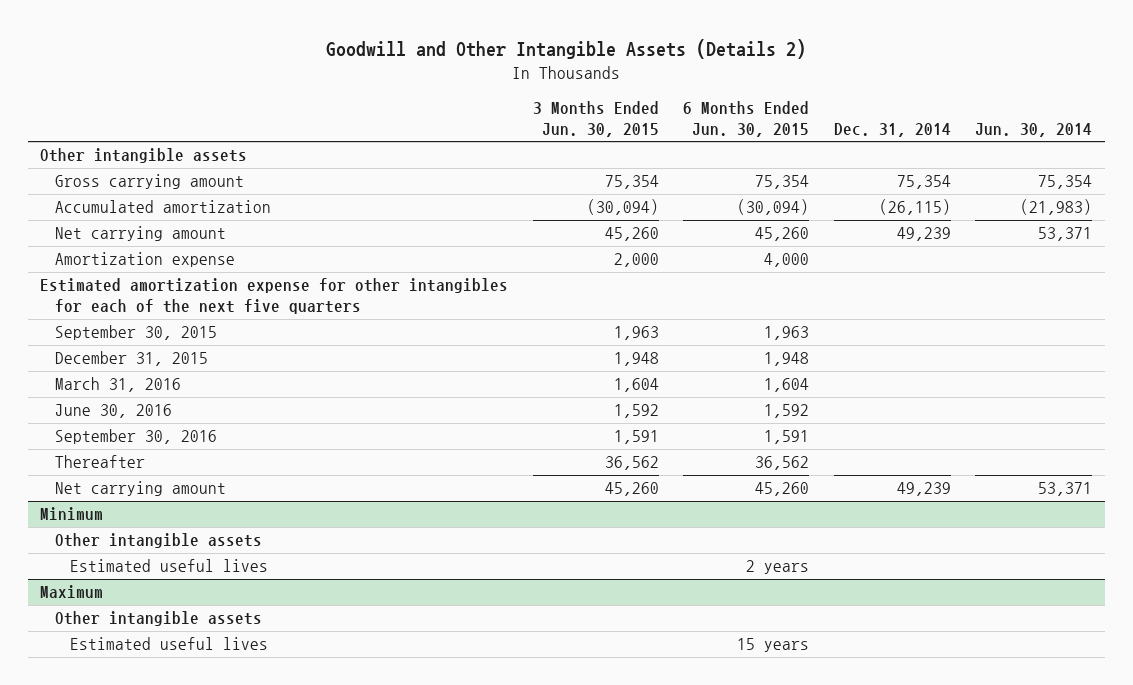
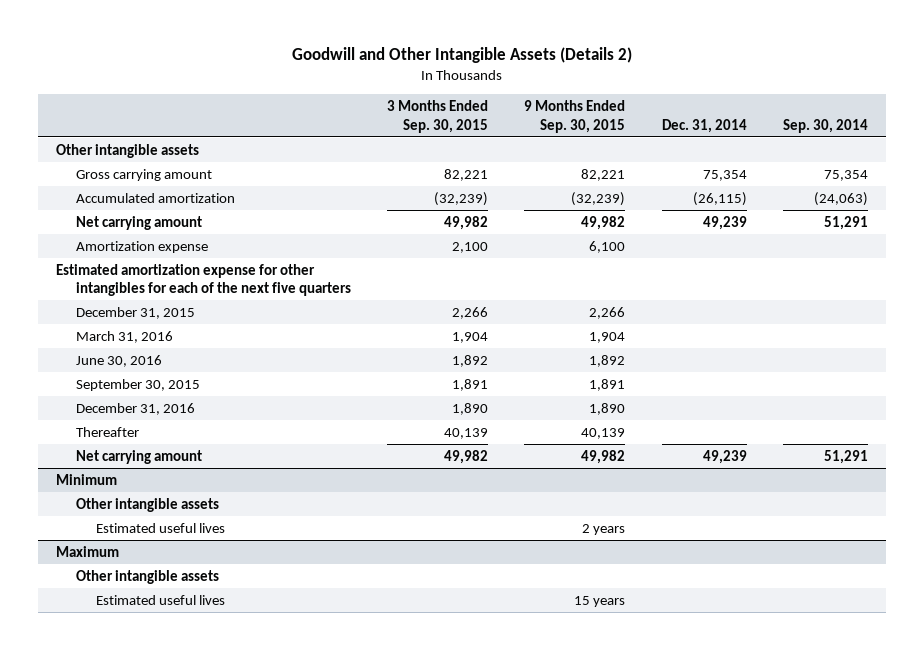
[532,100,659,137] 3 Months Ended Jun. 30, 2015 -> none
[683,100,810,137] 6 Months Ended Jun. 30, 2015 -> none
[975,122,1093,137] Jun. 30, 2014 -> none
none -> [387,100,489,133] 3 Months Ended Sep. 30, 2015
none -> [524,100,626,133] 9 Months Ended Sep. 30, 2015
none -> [782,118,868,133] Sep. 30, 2014
[54,429,217,445] September 30, 2016 -> none
[54,325,217,341] September 30, 2015 -> [75,378,200,391] September 30, 2015
none -> [75,402,195,415] December 31, 2016

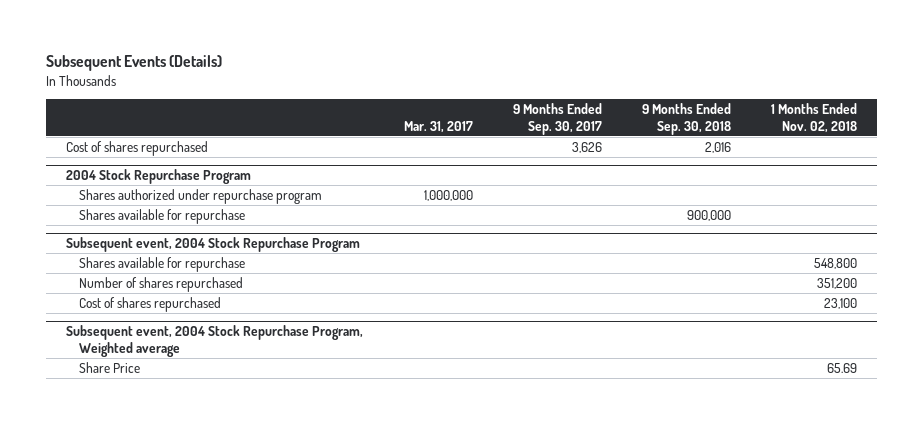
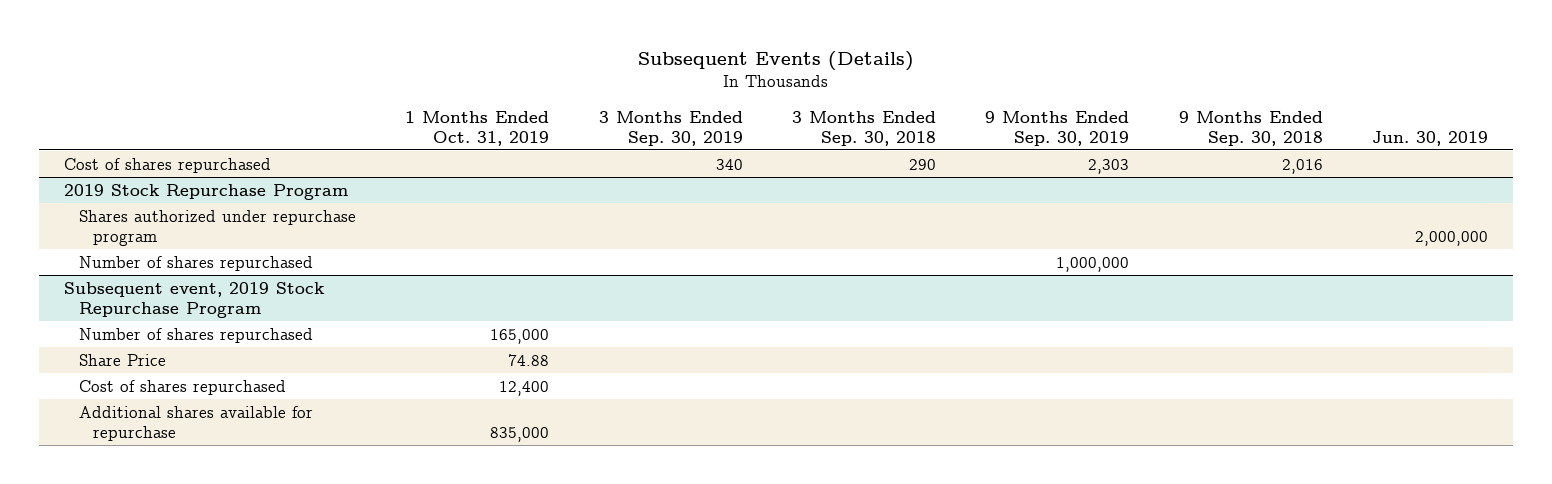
[403,120,473,133] Mar. 31, 2017 -> none
[512,103,602,135] 9 Months Ended Sep. 30, 2017 -> none
[771,103,858,133] 1 Months Ended Nov. 02, 2018 -> none
none -> [405,110,550,146] 1 Months Ended Oct. 31, 2019
none -> [598,110,743,146] 3 Months Ended Sep. 30, 2019
none -> [792,110,937,146] 3 Months Ended Sep. 30, 2018
none -> [985,110,1130,146] 9 Months Ended Sep. 30, 2019
none -> [1372,130,1489,146] Jun. 30, 2019
[66,169,252,185] 2004 Stock Repurchase Program -> none
[78,189,322,205] Shares authorized under repurchase program -> none
[78,209,245,225] Shares available for repurchase -> none
[78,257,245,273] Shares available for repurchase -> none
none -> [63,183,348,200] 2019 Stock Repurchase Program
none -> [78,209,356,246] Shares authorized under repurchase program
none -> [78,255,313,271] Number of shares repurchased
[66,237,361,253] Subsequent event, 2004 Stock Repurchase Program -> [63,281,325,318] Subsequent event, 2019 Stock Repurchase Program
none -> [78,353,166,366] Share Price
[66,325,364,357] Subsequent event, 2004 Stock Repurchase Program, Weighted average -> none
[78,362,140,374] Share Price -> none
none -> [78,405,313,441] Additional shares available for repurchase

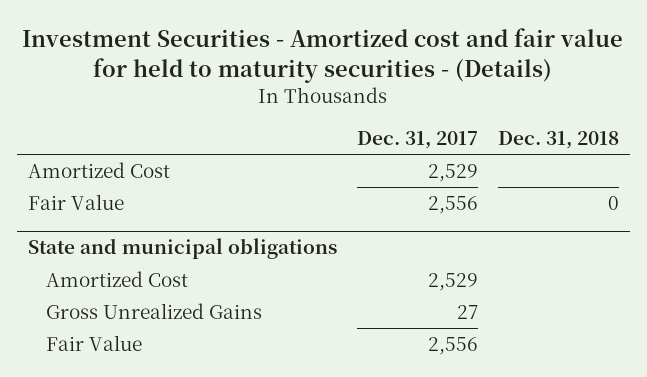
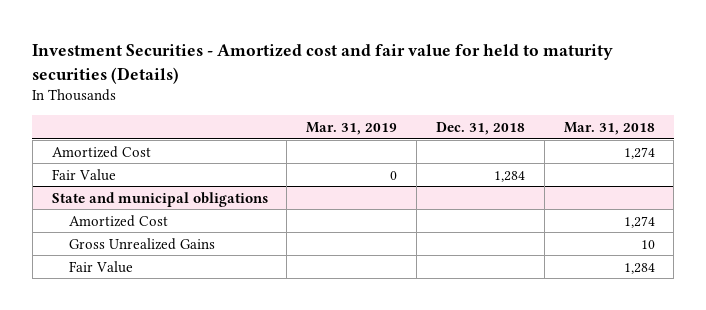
[22,28,624,83] Investment Securities - Amortized cost and fair value for held to maturity securities - (Details) -> [32,43,614,84] Investment Securities - Amortized cost and fair value for held to maturity securities (Details)
[356,131,478,150] Dec. 31, 2017 -> none
none -> [306,122,398,136] Mar. 31, 2019
none -> [563,122,655,136] Mar. 31, 2018
[608,196,620,211] 0 -> [493,170,525,182] 1,284

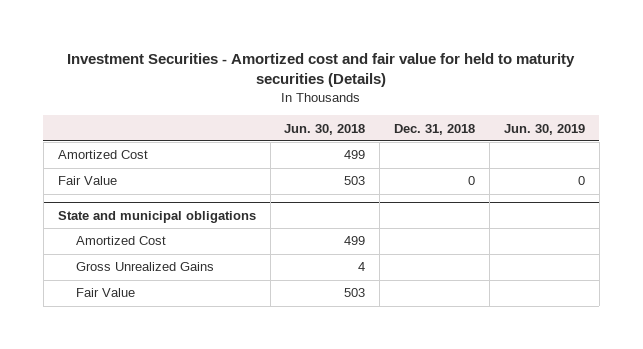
[306,122,398,136] Mar. 31, 2019 -> none
[563,122,655,136] Mar. 31, 2018 -> none
none -> [284,123,366,135] Jun. 30, 2018
none -> [503,123,585,135] Jun. 30, 2019
[493,170,525,182] 1,284 -> [468,176,476,186] 0

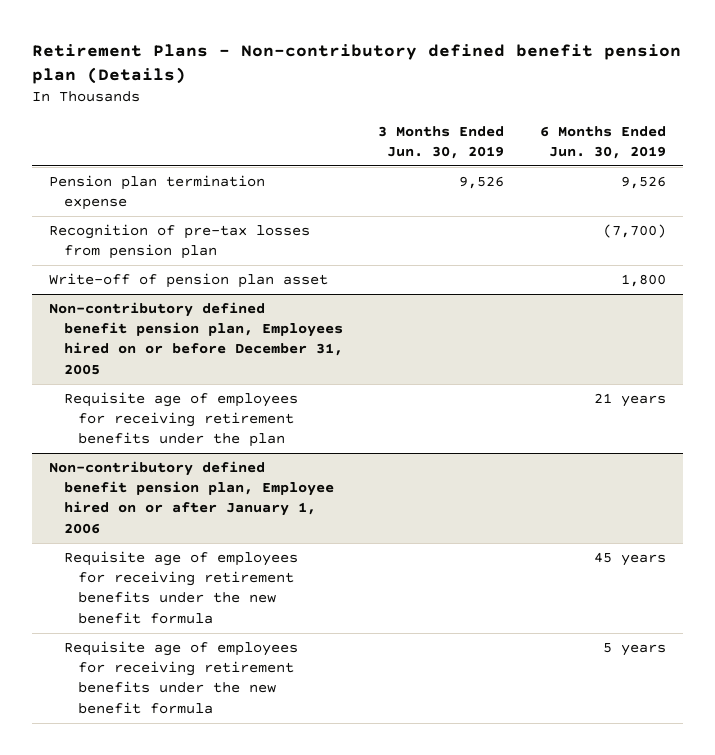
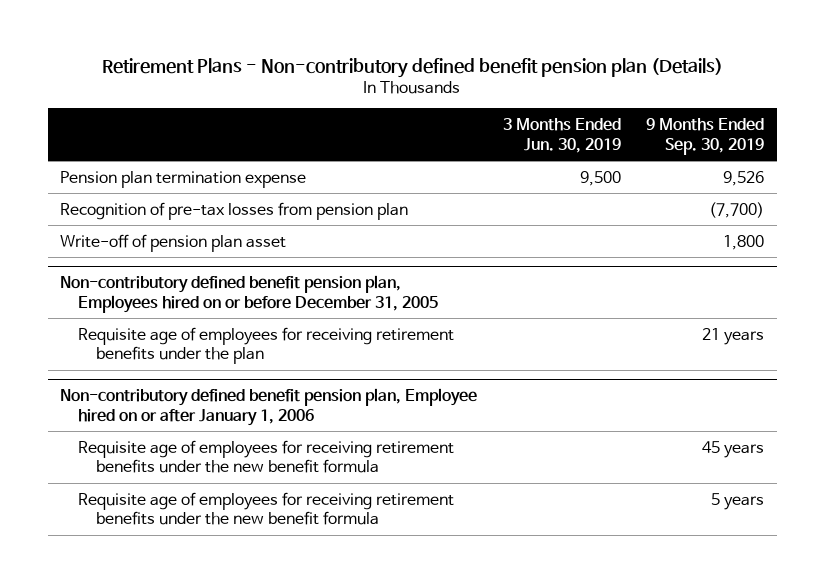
[539,125,666,159] 6 Months Ended Jun. 30, 2019 -> none
none -> [646,118,765,155] 9 Months Ended Sep. 30, 2019
[459,176,505,190] 9,526 -> [579,170,621,186] 9,500

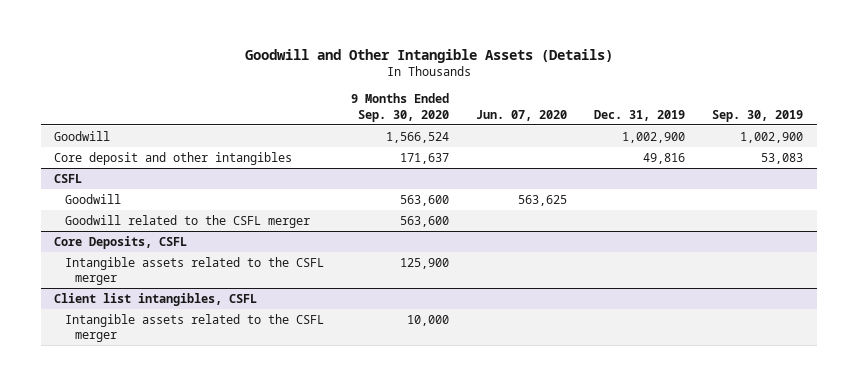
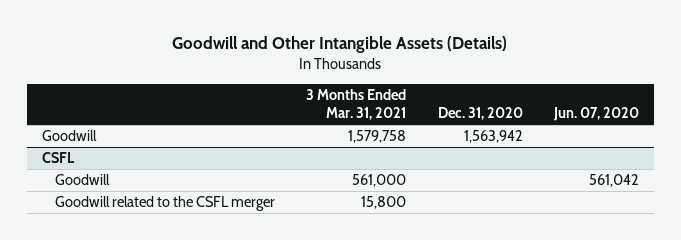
[350,93,449,122] 9 Months Ended Sep. 30, 2020 -> none
[593,109,685,121] Dec. 31, 2019 -> none
[712,109,804,122] Sep. 30, 2019 -> none
none -> [306,88,407,121] 3 Months Ended Mar. 31, 2021
none -> [437,107,523,121] Dec. 31, 2020
[54,151,293,165] Core deposit and other intangibles -> none
[517,194,567,206] 563,625 -> [588,174,639,188] 561,042
[54,235,188,249] Core Deposits, CSFL -> none
[64,256,324,286] Intangible assets related to the CSFL merger -> none
[54,292,258,306] Client list intangibles, CSFL -> none
[64,313,324,343] Intangible assets related to the CSFL merger -> none

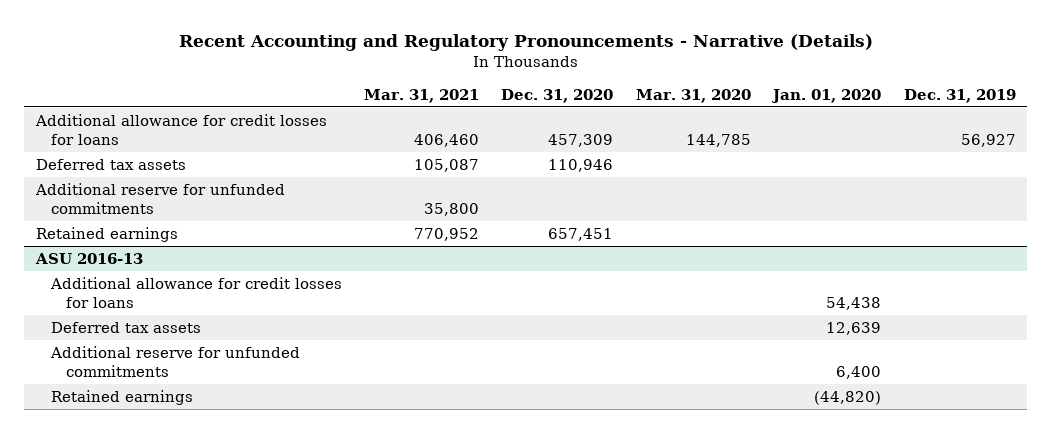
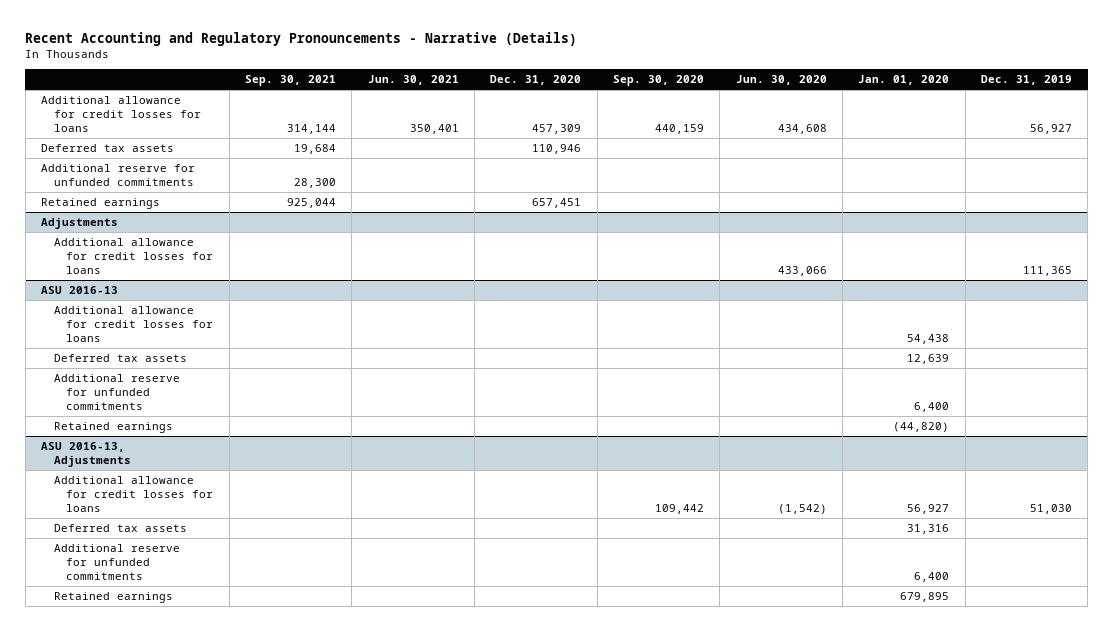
[363,88,479,103] Mar. 31, 2021 -> none
[635,88,751,103] Mar. 31, 2020 -> none
none -> [244,75,336,87] Sep. 30, 2021
none -> [367,75,459,86] Jun. 30, 2021
none -> [612,75,704,87] Sep. 30, 2020
none -> [735,75,827,86] Jun. 30, 2020
none -> [41,218,119,230] Adjustments
none -> [53,238,214,274] Additional allowance for credit losses for loans
none -> [41,442,131,467] ASU 2016-13, Adjustments
none -> [53,476,214,512] Additional allowance for credit losses for loans
none -> [53,524,187,533] Deferred tax assets
none -> [53,544,180,580] Additional reserve for unfunded commitments
none -> [53,592,173,604] Retained earnings

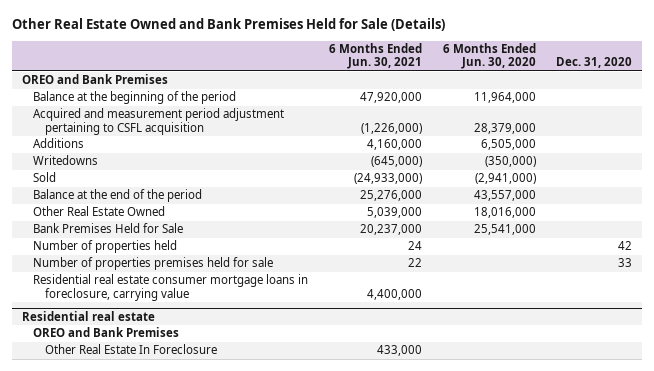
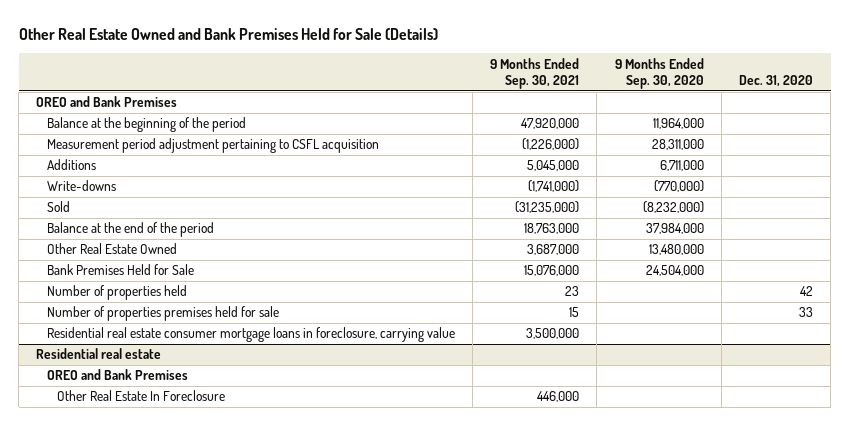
[328,43,422,70] 6 Months Ended Jun. 30, 2021 -> none
[442,43,536,70] 6 Months Ended Jun. 30, 2020 -> none
none -> [490,57,580,90] 9 Months Ended Sep. 30, 2021
none -> [614,57,704,90] 9 Months Ended Sep. 30, 2020
[33,108,285,135] Acquired and measurement period adjustment pertaining to CSFL acquisition -> [46,138,379,154] Measurement period adjustment pertaining to CSFL acquisition
[33,155,99,166] Writedowns -> [46,180,116,192] Write-downs

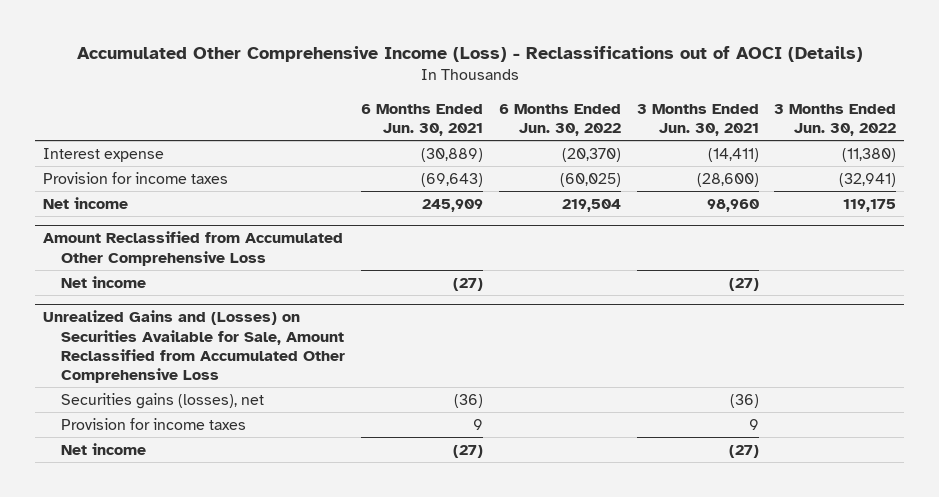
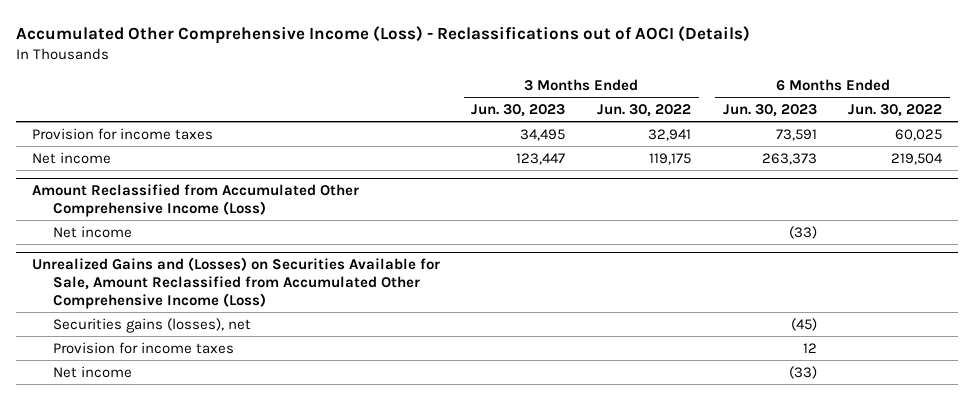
[360,103,483,137] 6 Months Ended Jun. 30, 2021 -> none
[636,103,759,137] 3 Months Ended Jun. 30, 2021 -> none
none -> [471,103,566,117] Jun. 30, 2023
none -> [722,103,817,117] Jun. 30, 2023
[42,147,164,162] Interest expense -> none
[559,172,621,187] (60,025) -> [895,128,943,141] 60,025
[839,172,897,187] (32,941) -> [648,128,692,141] 32,941
[42,231,343,266] Amount Reclassified from Accumulated Other Comprehensive Loss -> [31,184,359,218] Amount Reclassified from Accumulated Other Comprehensive Income (Loss)
[42,310,346,384] Unrealized Gains and (Losses) on Securities Available for Sale, Amount Reclassified from Accumulated Other Comprehensive Loss -> [31,257,440,309] Unrealized Gains and (Losses) on Securities Available for Sale, Amount Reclassified from Accumulated Other Comprehensive Income (Loss)

